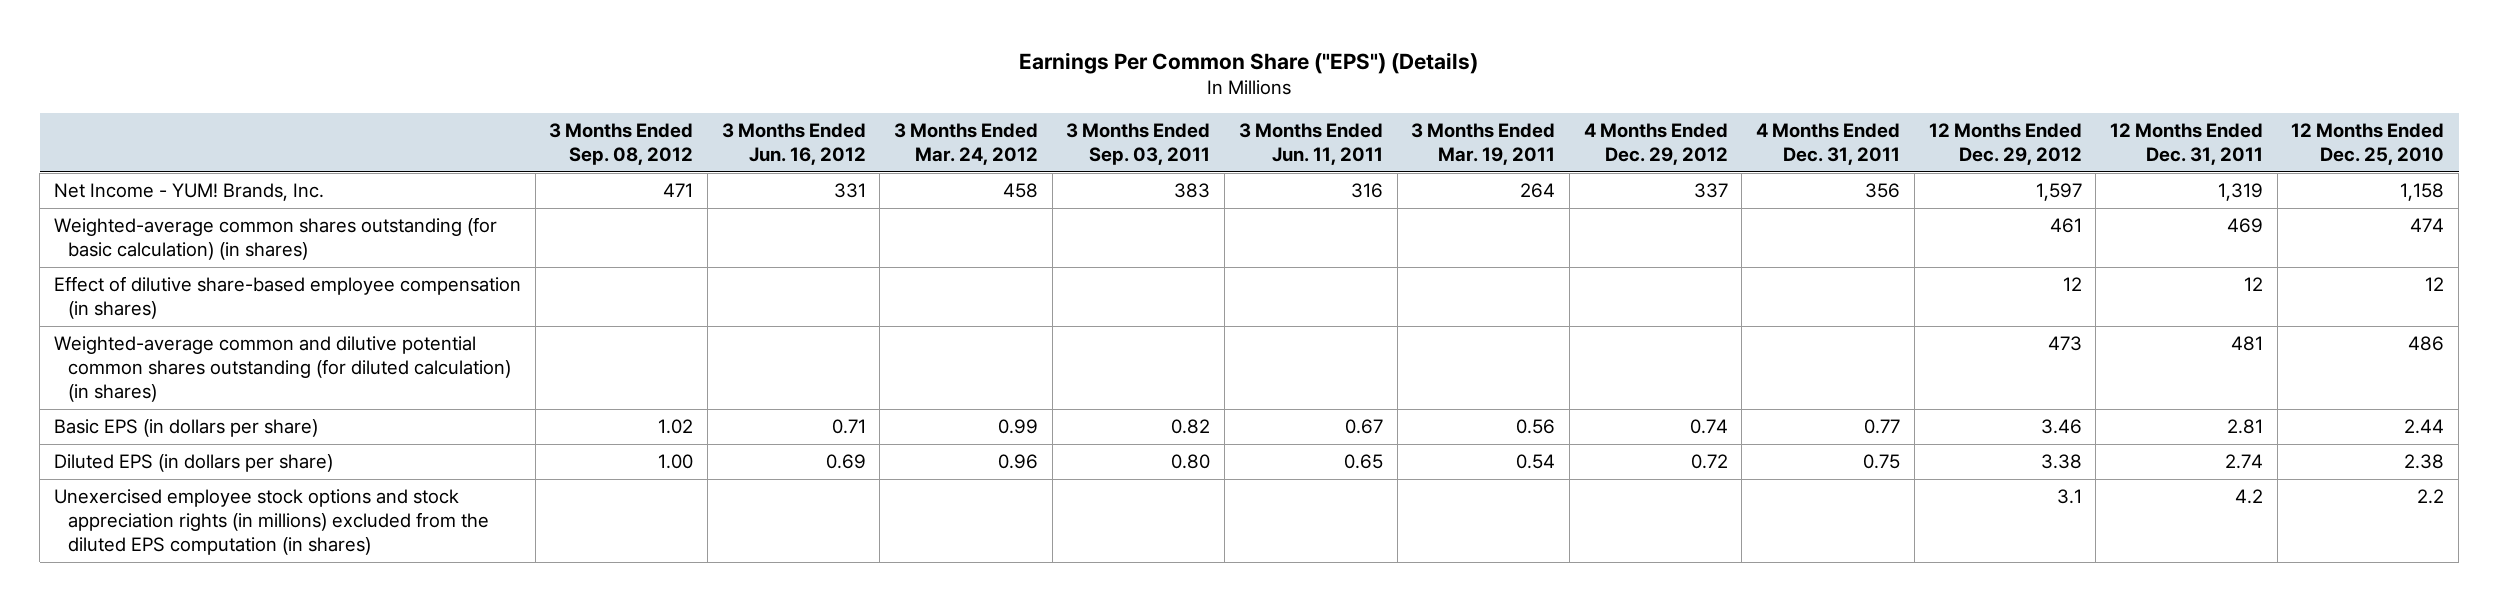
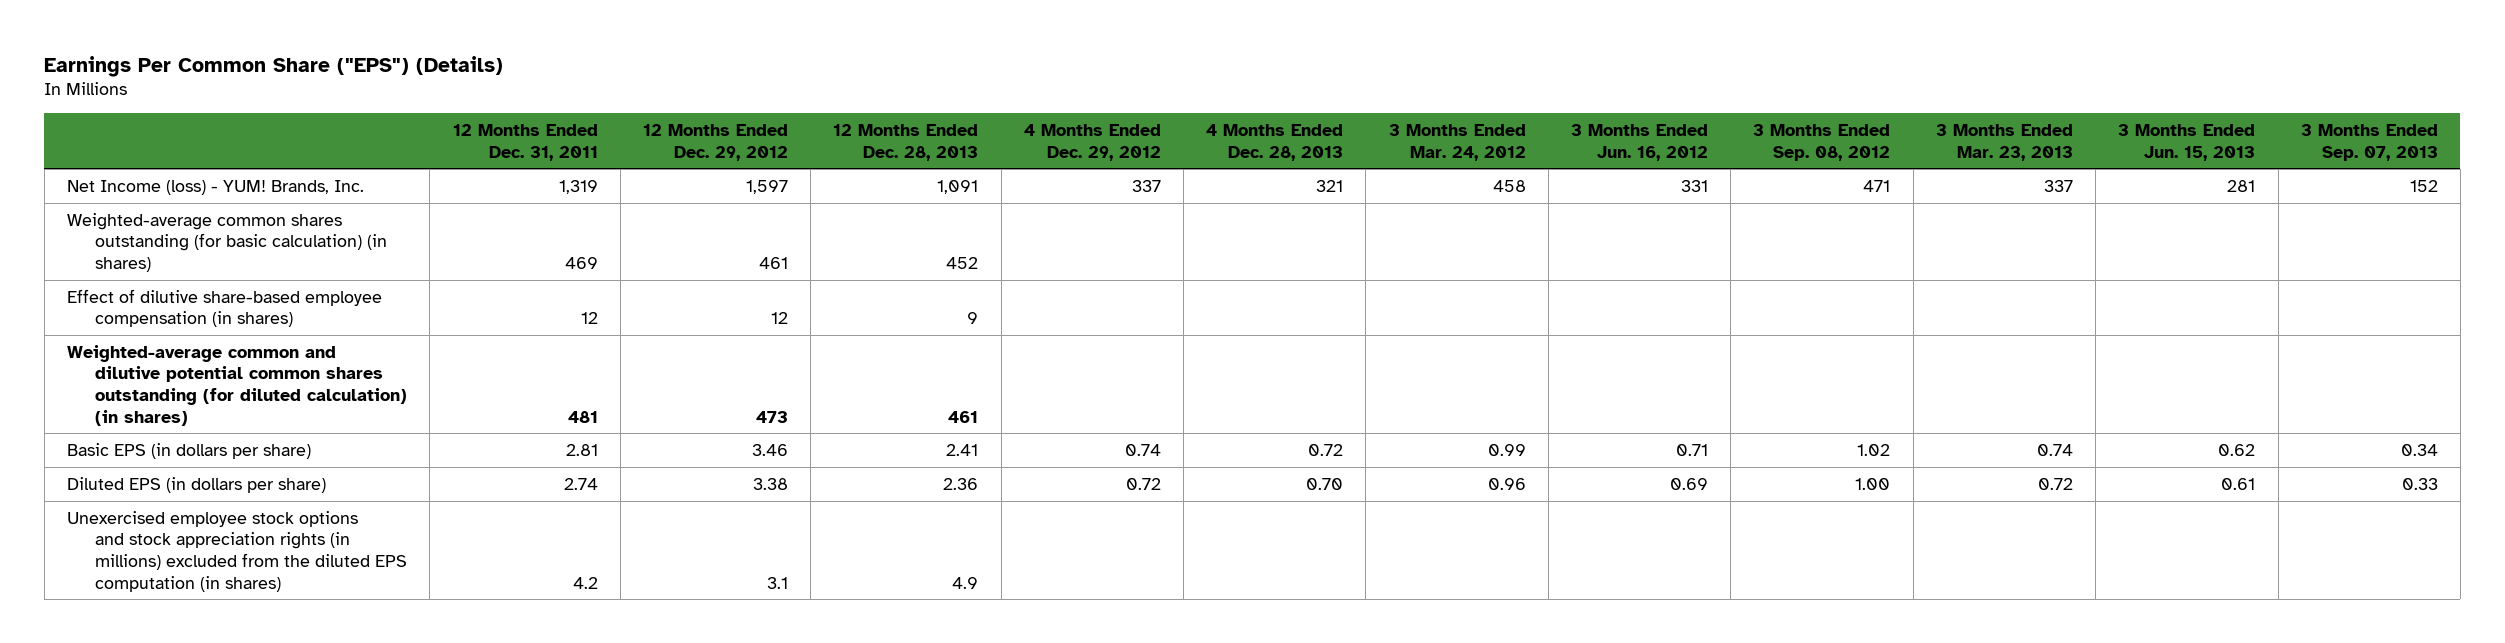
[1066,123,1211,165] 3 Months Ended Sep. 03, 2011 -> none
[1238,123,1383,165] 3 Months Ended Jun. 11, 2011 -> none
[1411,123,1556,165] 3 Months Ended Mar. 19, 2011 -> none
[1756,123,1901,165] 4 Months Ended Dec. 31, 2011 -> none
[2291,123,2445,165] 12 Months Ended Dec. 25, 2010 -> none
none -> [833,123,979,161] 12 Months Ended Dec. 28, 2013
none -> [1206,123,1344,161] 4 Months Ended Dec. 28, 2013
none -> [1935,123,2073,161] 3 Months Ended Mar. 23, 2013
none -> [2118,123,2256,161] 3 Months Ended Jun. 15, 2013
none -> [2300,123,2438,161] 3 Months Ended Sep. 07, 2013
[53,183,324,202] Net Income - YUM! Brands, Inc. -> [66,179,364,195] Net Income (loss) - YUM! Brands, Inc.

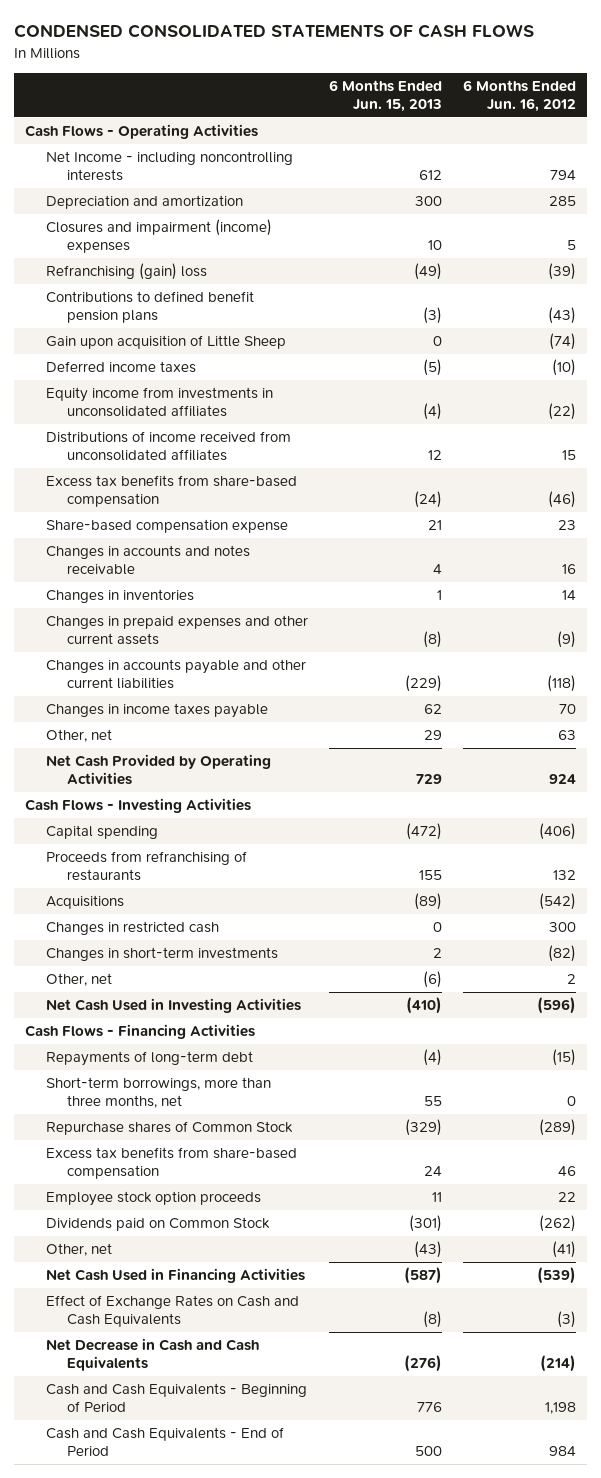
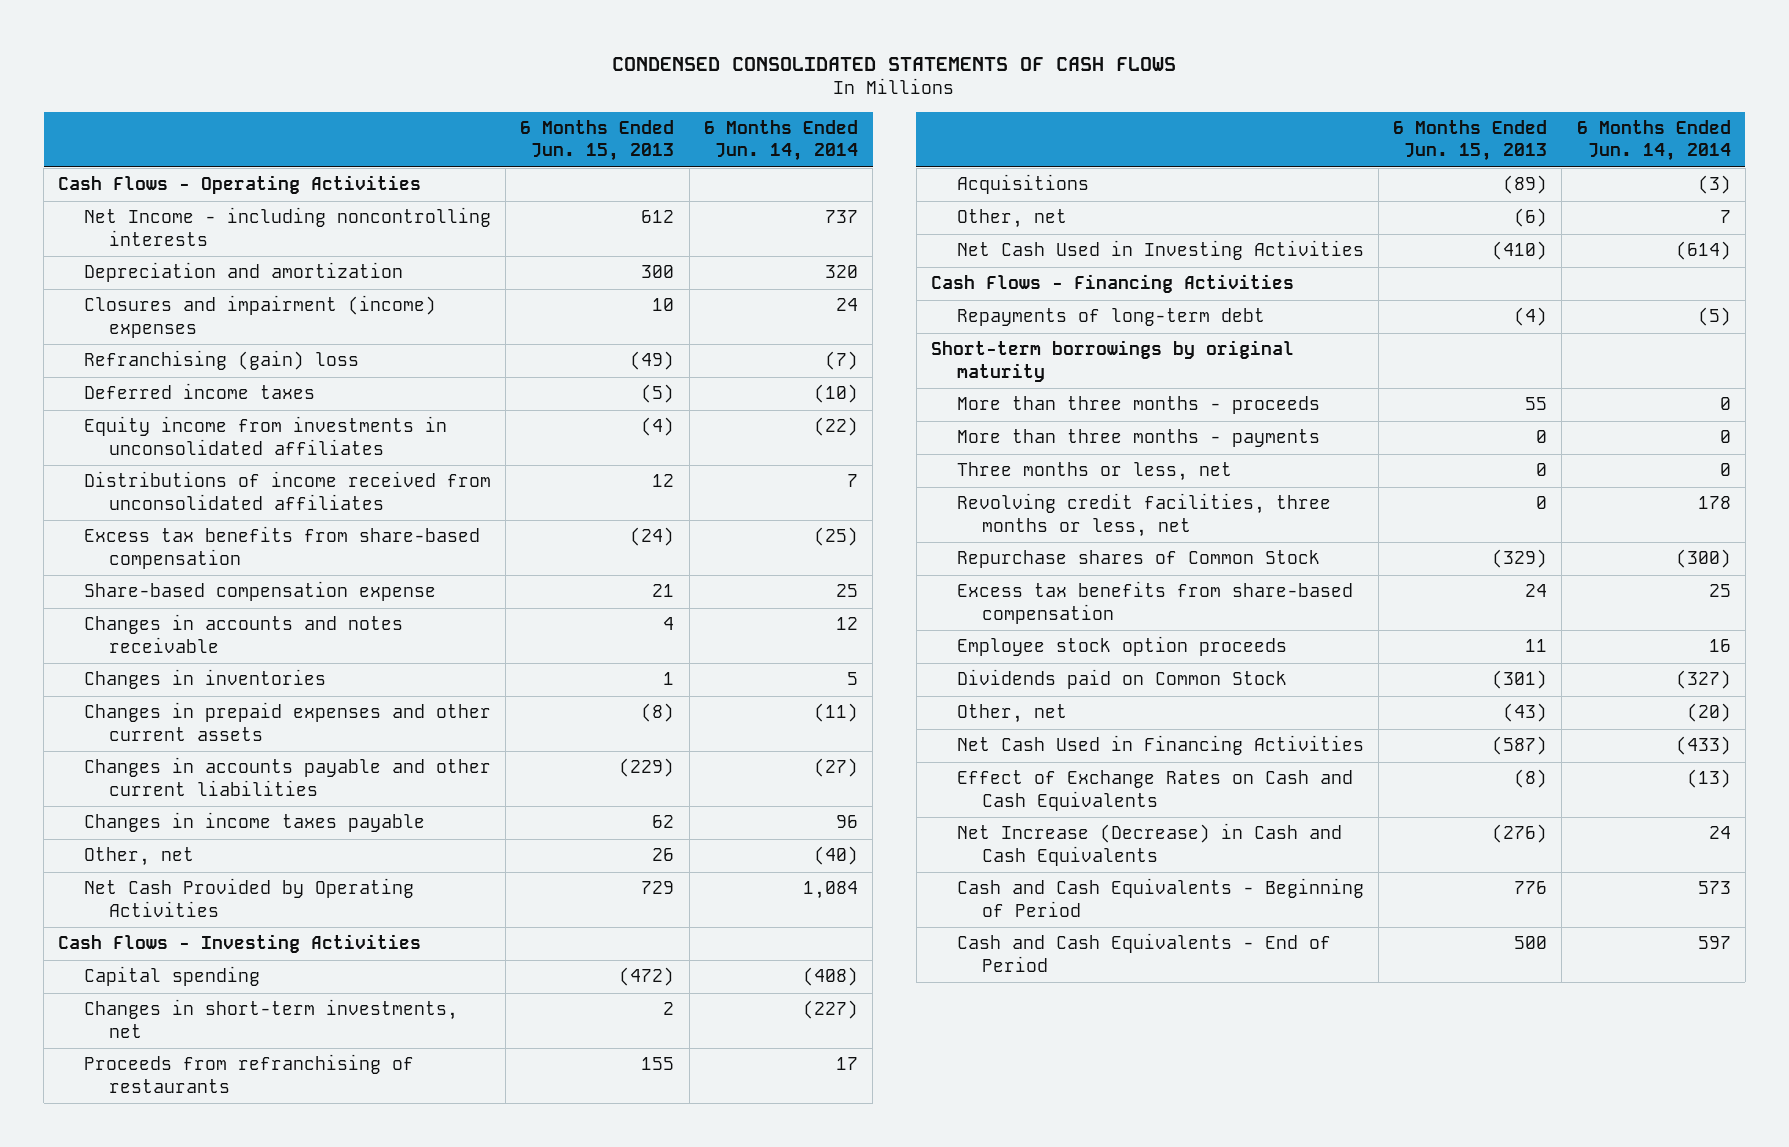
[463,80,577,112] 6 Months Ended Jun. 16, 2012 -> none
none -> [703,120,858,162] 6 Months Ended Jun. 14, 2014
[45,291,254,324] Contributions to defined benefit pension plans -> none
[45,335,286,350] Gain upon acquisition of Little Sheep -> none
[423,730,442,741] 29 -> [652,848,675,862] 26
none -> [83,999,458,1038] Changes in short-term investments, net
[45,921,219,936] Changes in restricted cash -> none
[45,947,278,962] Changes in short-term investments -> none
[45,1077,271,1109] Short-term borrowings, more than three months, net -> none
none -> [931,340,1295,382] Short-term borrowings by original maturity
none -> [956,396,1320,415] More than three months - proceeds
none -> [956,429,1320,448] More than three months - payments
none -> [956,462,1232,482] Three months or less, net
none -> [956,493,1331,537] Revolving credit facilities, three months or less, net
[45,1338,259,1372] Net Decrease in Cash and Cash Equivalents -> [956,823,1342,866] Net Increase (Decrease) in Cash and Cash Equivalents

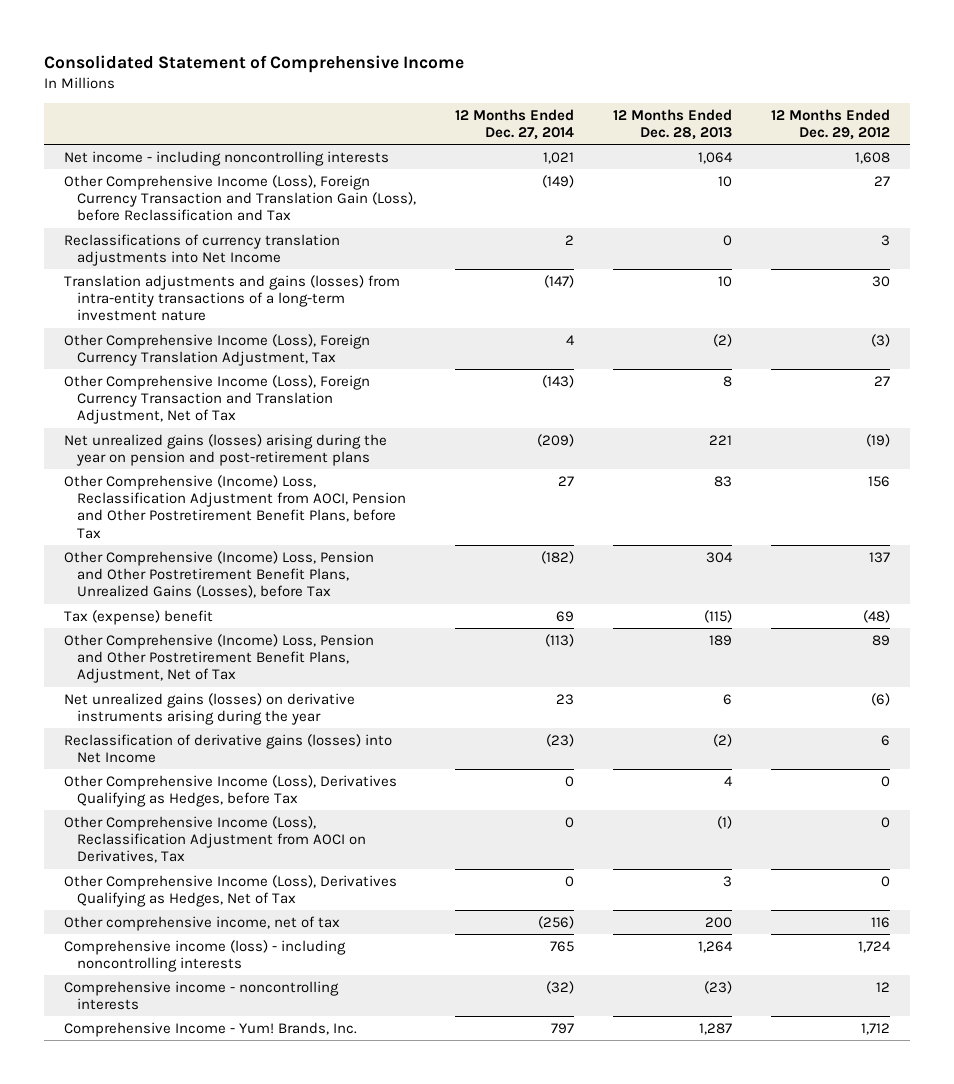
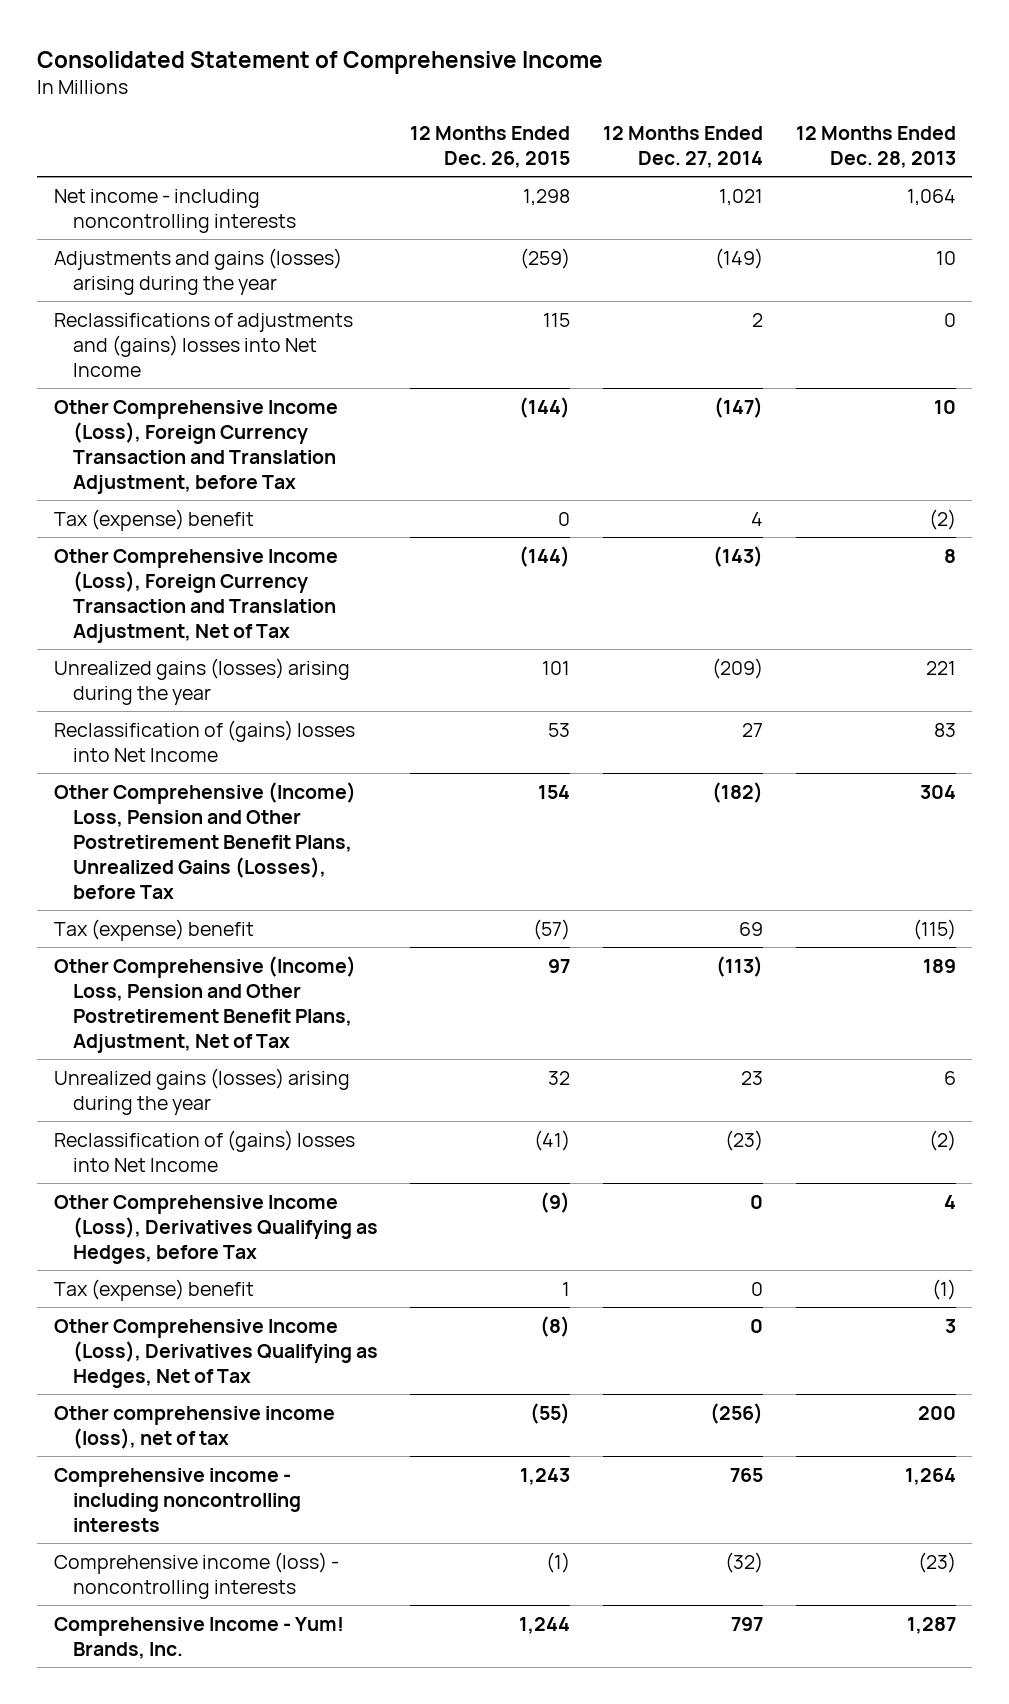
[771,108,891,140] 12 Months Ended Dec. 29, 2012 -> none
none -> [410,125,571,168] 12 Months Ended Dec. 26, 2015
[63,174,416,222] Other Comprehensive Income (Loss), Foreign Currency Transaction and Translation Gain (Loss), before Reclassification and Tax -> [53,247,342,295] Adjustments and gains (losses) arising during the year
[63,233,340,267] Reclassifications of currency translation adjustments into Net Income -> [53,312,353,377] Reclassifications of adjustments and (gains) losses into Net Income
[63,274,400,322] Translation adjustments and gains (losses) from intra-entity transactions of a long-term investment nature -> [53,399,338,494] Other Comprehensive Income (Loss), Foreign Currency Transaction and Translation Adjustment, before Tax
[63,333,370,367] Other Comprehensive Income (Loss), Foreign Currency Translation Adjustment, Tax -> [53,508,254,531] Tax (expense) benefit
[63,433,387,467] Net unrealized gains (losses) arising during the year on pension and post-retirement plans -> [53,657,350,705] Unrealized gains (losses) arising during the year
[63,474,406,539] Other Comprehensive (Income) Loss, Reclassification Adjustment from AOCI, Pension and Other Postretirement Benefit Plans, before Tax -> [53,719,355,762] Reclassification of (gains) losses into Net Income
[63,692,355,726] Net unrealized gains (losses) on derivative instruments arising during the year -> [53,1067,350,1115] Unrealized gains (losses) arising during the year
[63,733,392,764] Reclassification of derivative gains (losses) into Net Income -> [53,1129,355,1172] Reclassification of (gains) losses into Net Income
[63,815,366,864] Other Comprehensive Income (Loss), Reclassification Adjustment from AOCI on Derivatives, Tax -> [53,1278,254,1301] Tax (expense) benefit
[63,915,340,931] Other comprehensive income, net of tax -> [53,1405,335,1449] Other comprehensive income (loss), net of tax
[63,939,346,973] Comprehensive income (loss) - including noncontrolling interests -> [53,1467,301,1532] Comprehensive income - including noncontrolling interests
[63,980,339,1011] Comprehensive income - noncontrolling interests -> [53,1551,339,1599] Comprehensive income (loss) - noncontrolling interests

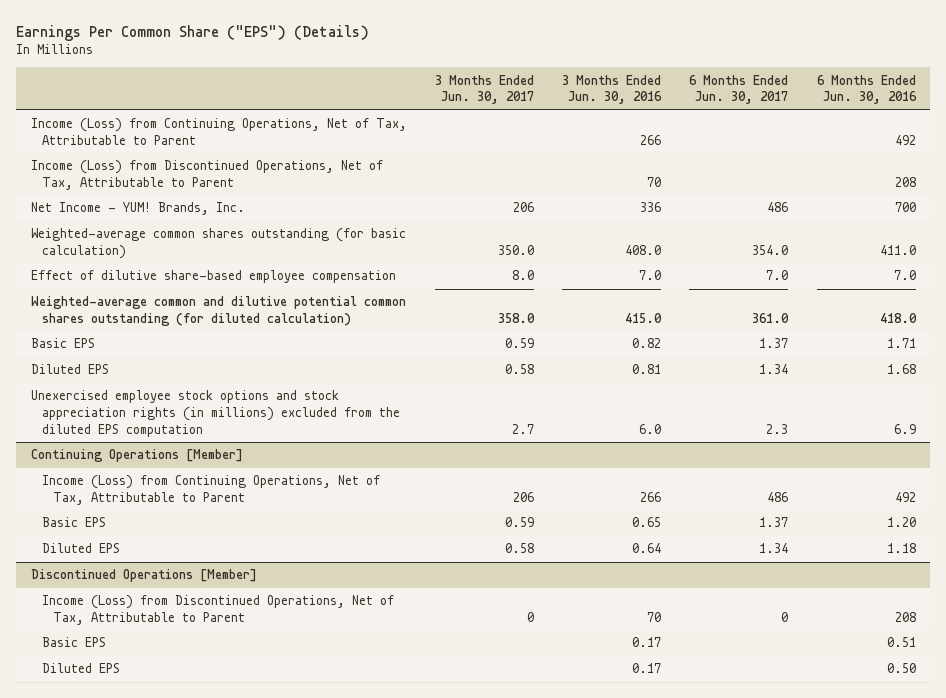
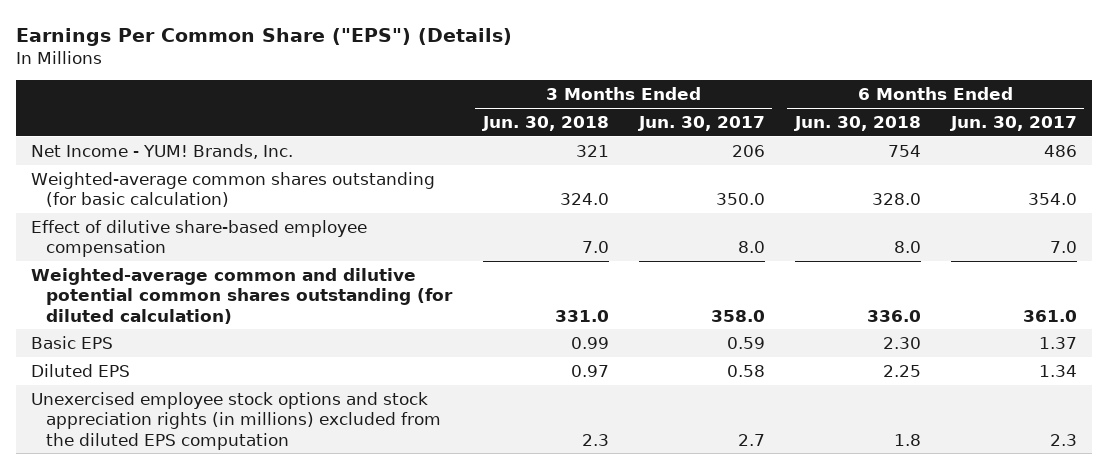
[562,74,663,105] 3 Months Ended Jun. 30, 2016 -> none
[816,74,917,105] 6 Months Ended Jun. 30, 2016 -> none
none -> [481,116,609,132] Jun. 30, 2018
none -> [793,116,921,132] Jun. 30, 2018
[30,118,407,146] Income (Loss) from Continuing Operations, Net of Tax, Attributable to Parent -> none
[30,160,383,191] Income (Loss) from Discontinued Operations, Net of Tax, Attributable to Parent -> none
[30,449,243,463] Continuing Operations [Member] -> none
[41,475,380,506] Income (Loss) from Continuing Operations, Net of Tax, Attributable to Parent -> none
[41,517,106,528] Basic EPS -> none
[41,543,120,554] Diluted EPS -> none
[30,569,257,583] Discontinued Operations [Member] -> none
[41,595,394,626] Income (Loss) from Discontinued Operations, Net of Tax, Attributable to Parent -> none
[41,637,106,648] Basic EPS -> none
[41,663,120,674] Diluted EPS -> none

